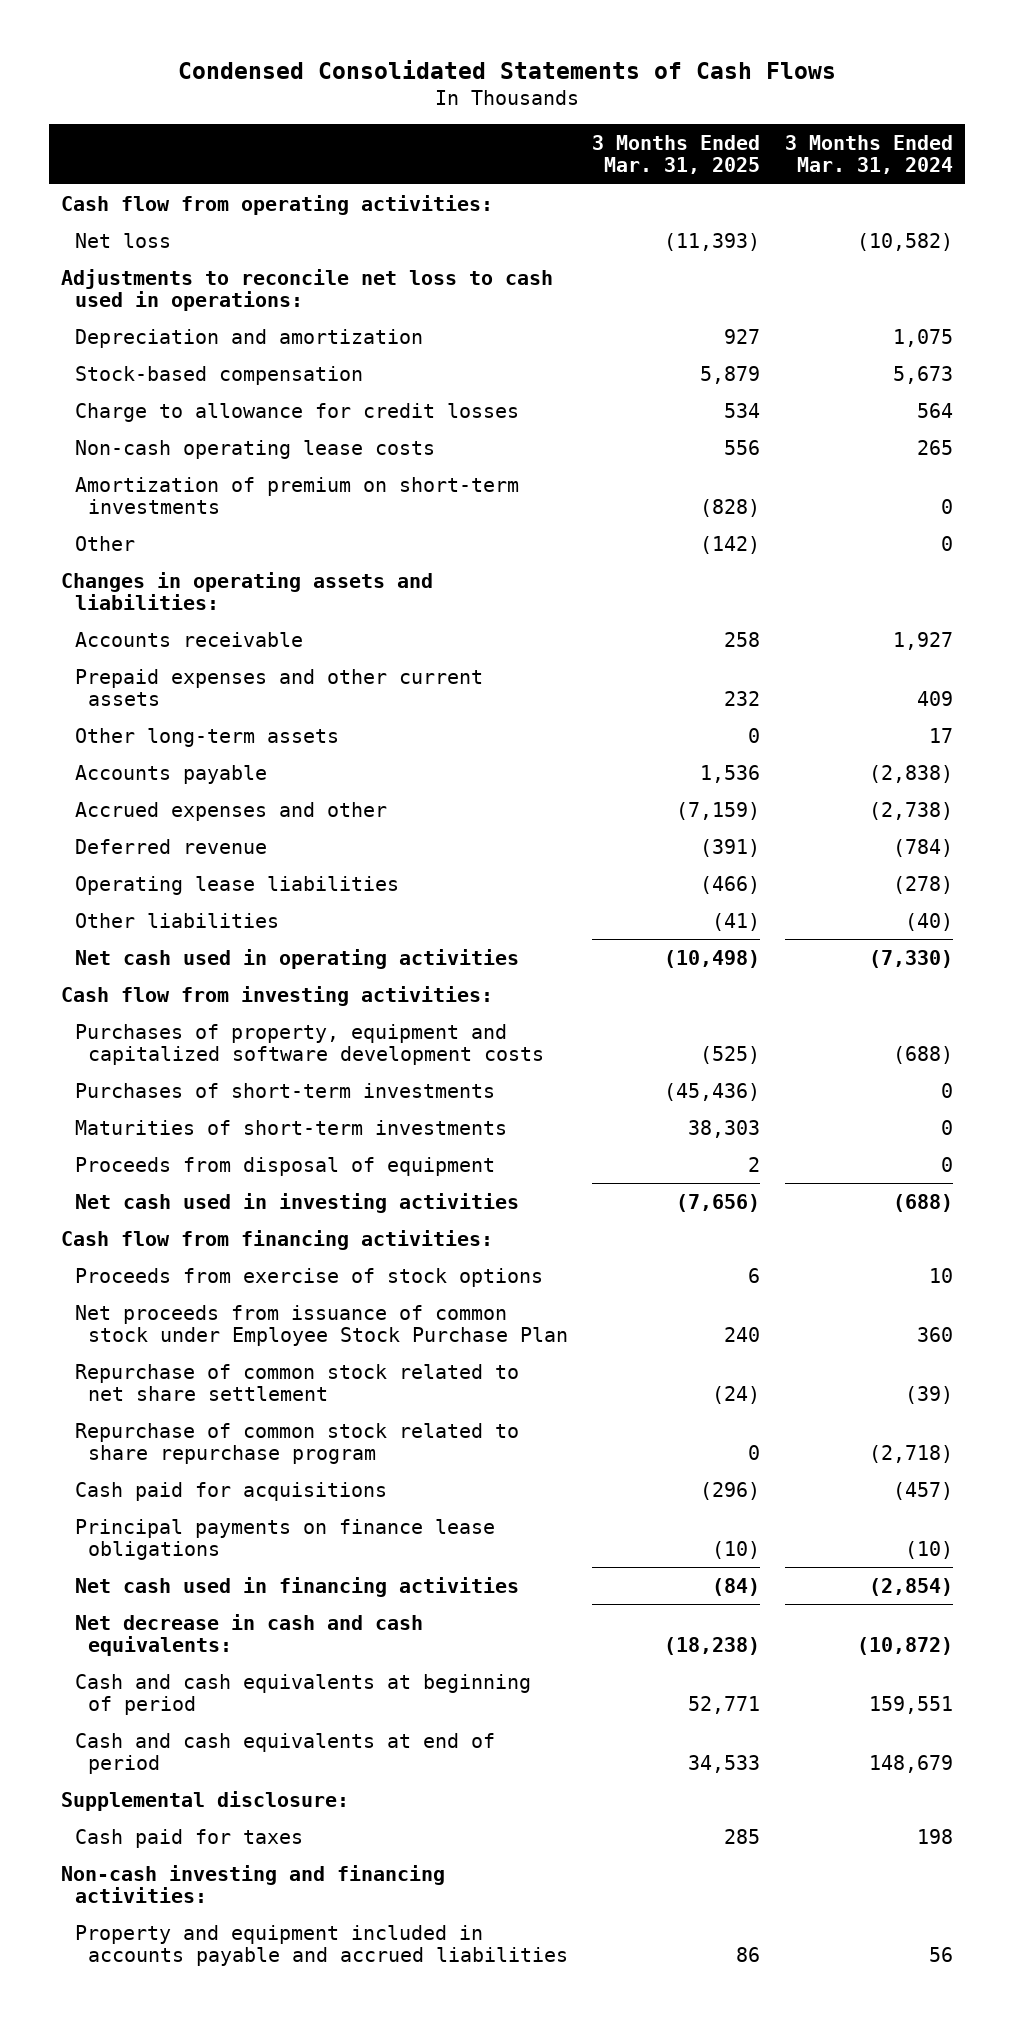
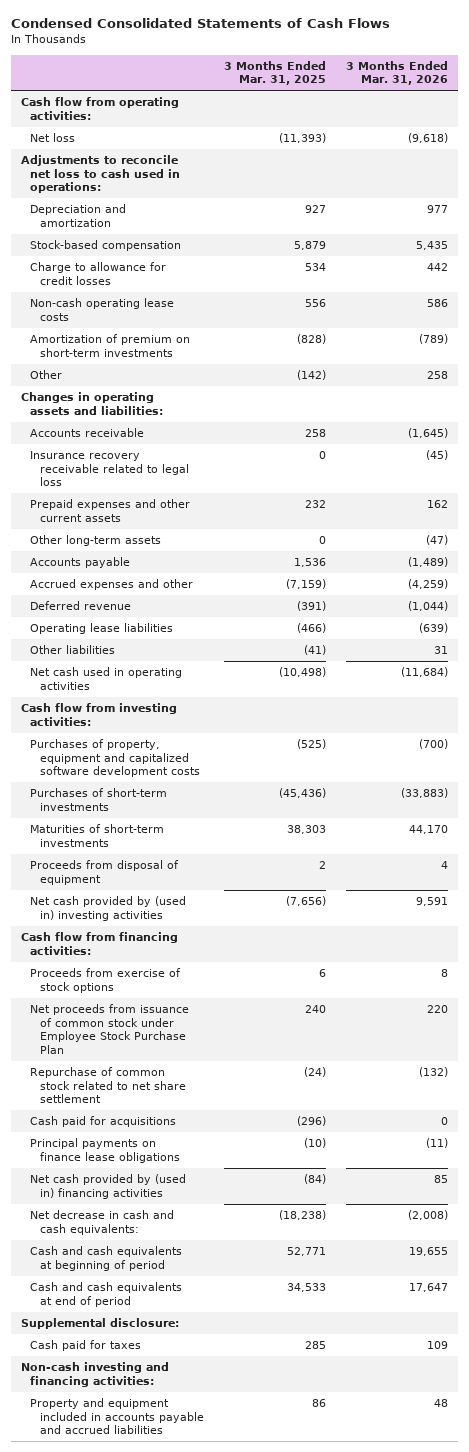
[784,134,953,175] 3 Months Ended Mar. 31, 2024 -> none
none -> [345,60,448,86] 3 Months Ended Mar. 31, 2026
none -> [30,451,190,487] Insurance recovery receivable related to legal loss
[74,1192,519,1213] Net cash used in investing activities -> [30,896,187,921] Net cash provided by (used in) investing activities
[74,1422,519,1464] Repurchase of common stock related to share repurchase program -> none
[74,1576,519,1597] Net cash used in financing activities -> [30,1174,187,1199] Net cash provided by (used in) financing activities

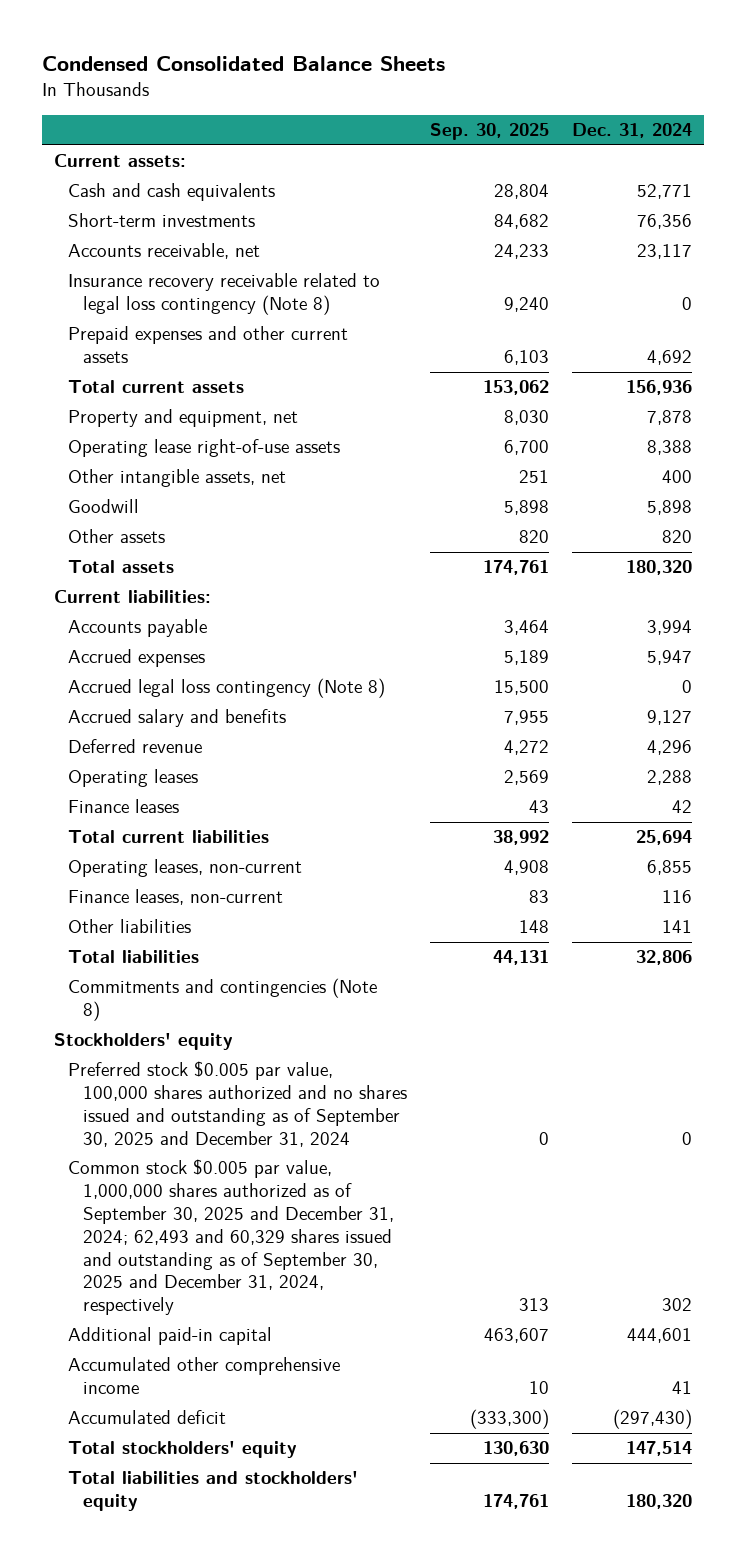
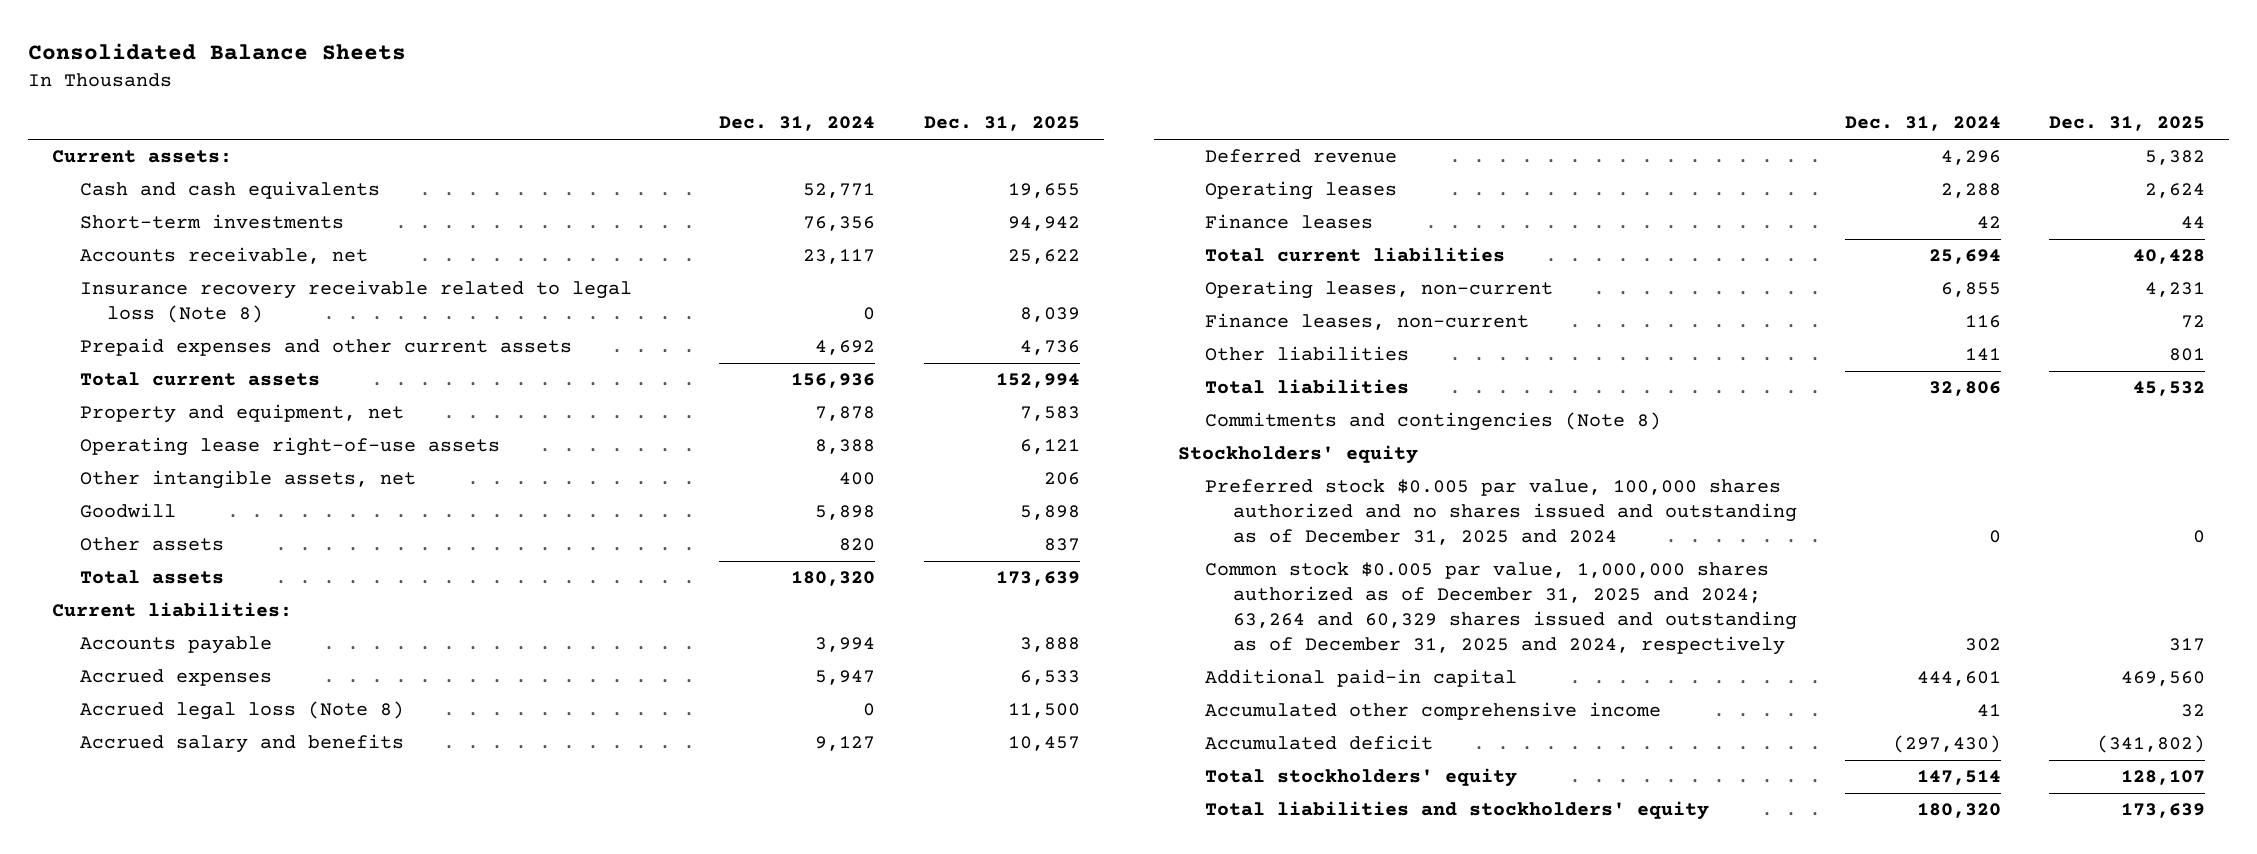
[42,56,446,72] Condensed Consolidated Balance Sheets -> [28,43,407,61] Consolidated Balance Sheets
[429,123,549,141] Sep. 30, 2025 -> none
none -> [923,116,1080,132] Dec. 31, 2025
[68,273,381,316] Insurance recovery receivable related to legal loss contingency (Note 8) -> [79,280,632,324] Insurance recovery receivable related to legal loss (Note 8)
[68,678,386,699] Accrued legal loss contingency (Note 8) -> [79,701,404,721] Accrued legal loss (Note 8)
[68,1061,407,1147] Preferred stock $0.005 par value, 100,000 shares authorized and no shares issued and outstanding as of September 30, 2025 and December 31, 2024 -> [1205,479,1797,546] Preferred stock $0.005 par value, 100,000 shares authorized and no shares issued and outstanding as of December 31, 2025 and 2024
[68,1159,394,1316] Common stock $0.005 par value, 1,000,000 shares authorized as of September 30, 2025 and December 31, 2024; 62,493 and 60,329 shares issued and outstanding as of September 30, 2025 and December 31, 2024, respectively -> [1205,562,1797,656] Common stock $0.005 par value, 1,000,000 shares authorized as of December 31, 2025 and 2024; 63,264 and 60,329 shares issued and outstanding as of December 31, 2025 and 2024, respectively

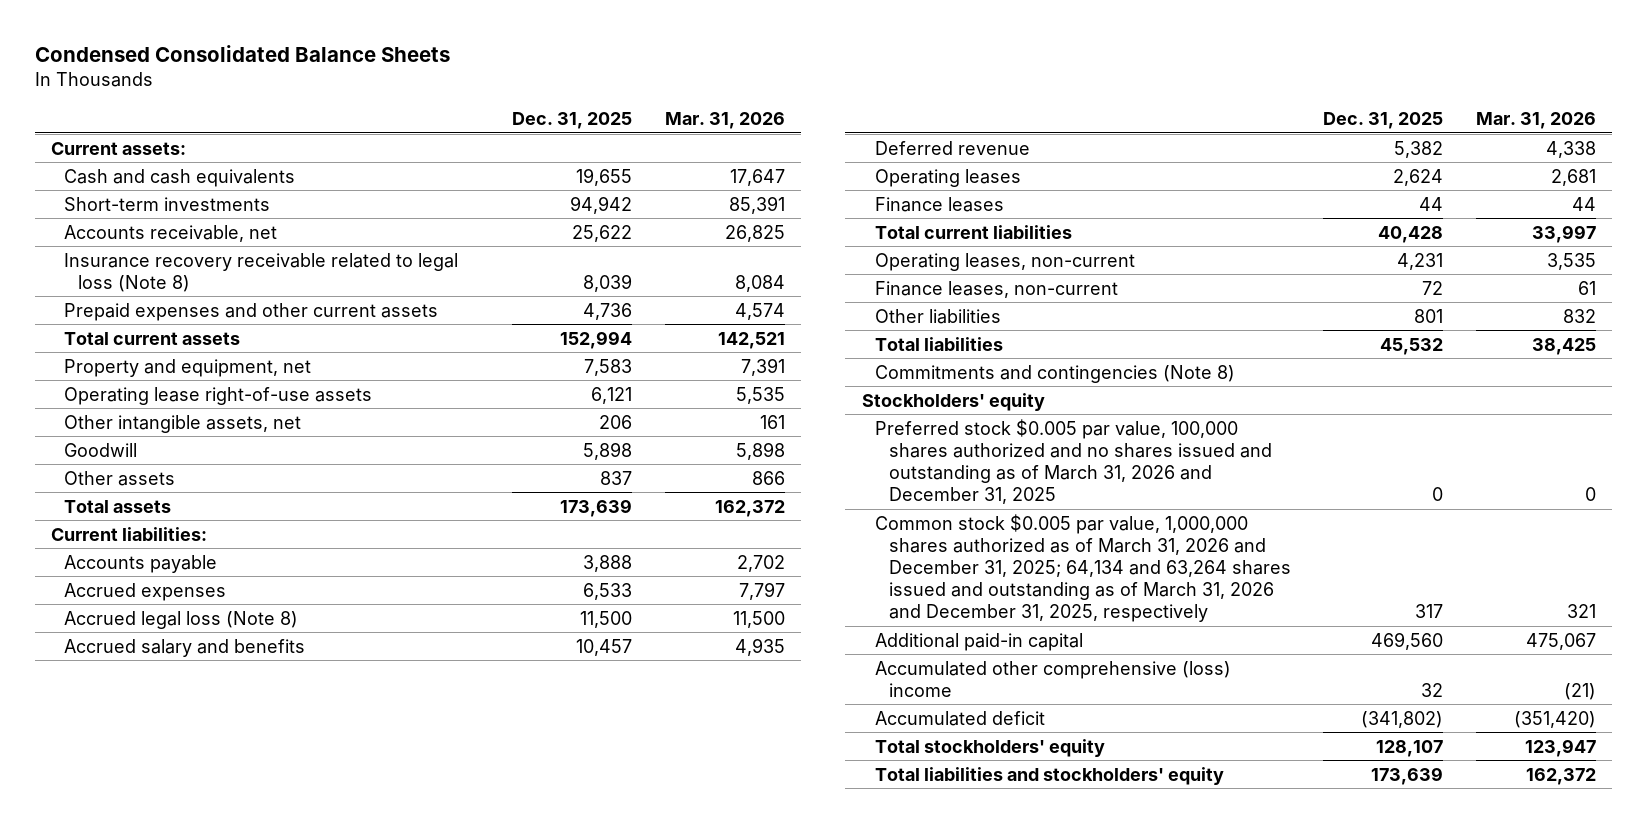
[28,43,407,61] Consolidated Balance Sheets -> [34,45,450,63] Condensed Consolidated Balance Sheets
[719,116,876,132] Dec. 31, 2024 -> none
none -> [664,111,785,129] Mar. 31, 2026
[1205,479,1797,546] Preferred stock $0.005 par value, 100,000 shares authorized and no shares issued and outstanding as of December 31, 2025 and 2024 -> [875,418,1273,505] Preferred stock $0.005 par value, 100,000 shares authorized and no shares issued and outstanding as of March 31, 2026 and December 31, 2025
[1205,562,1797,656] Common stock $0.005 par value, 1,000,000 shares authorized as of December 31, 2025 and 2024; 63,264 and 60,329 shares issued and outstanding as of December 31, 2025 and 2024, respectively -> [875,513,1292,623] Common stock $0.005 par value, 1,000,000 shares authorized as of March 31, 2026 and December 31, 2025; 64,134 and 63,264 shares issued and outstanding as of March 31, 2026 and December 31, 2025, respectively
[1205,702,1662,721] Accumulated other comprehensive income -> [875,660,1232,697] Accumulated other comprehensive (loss) income

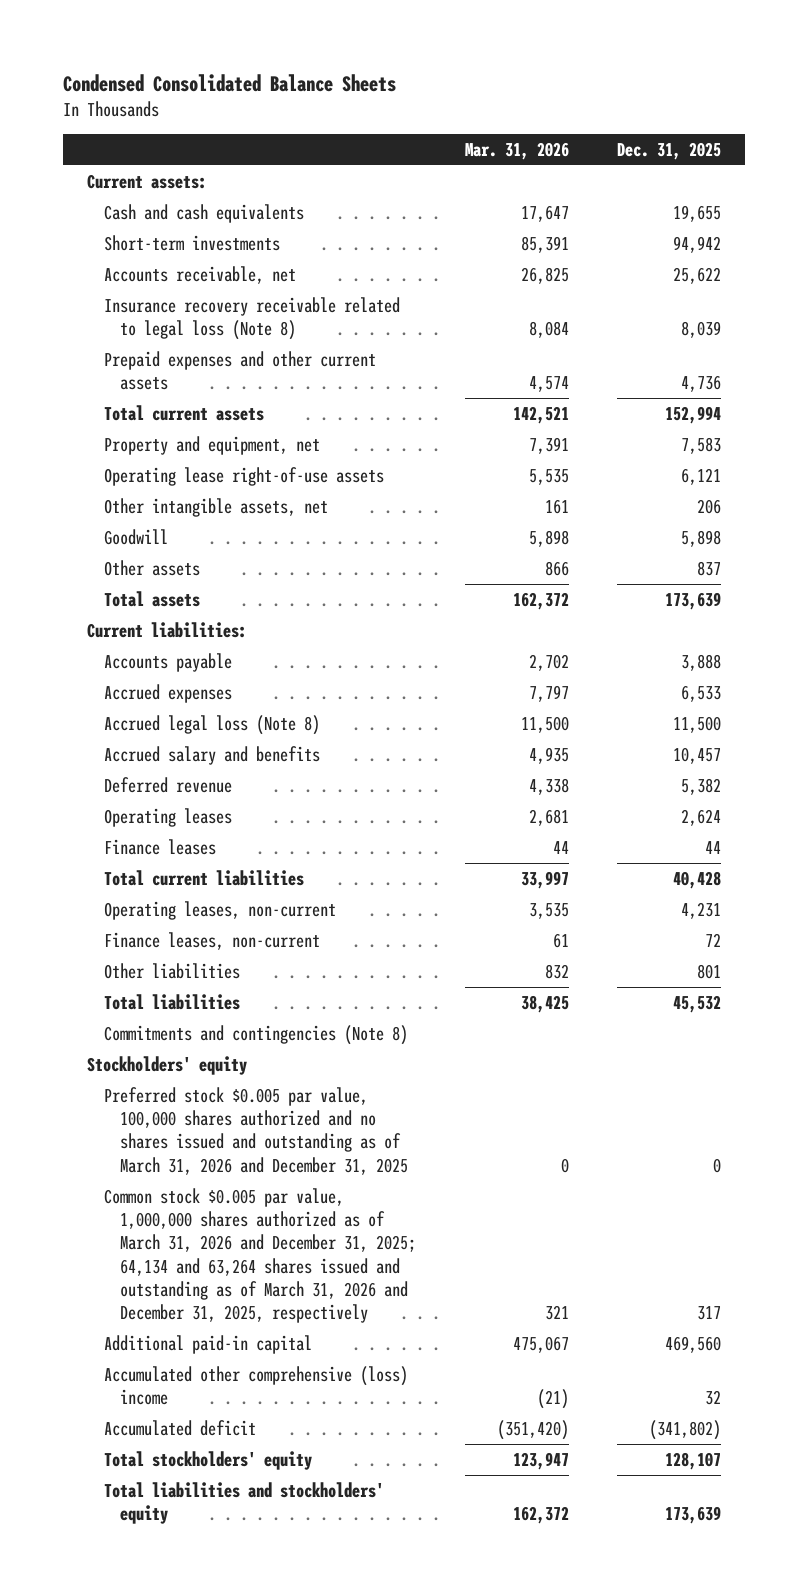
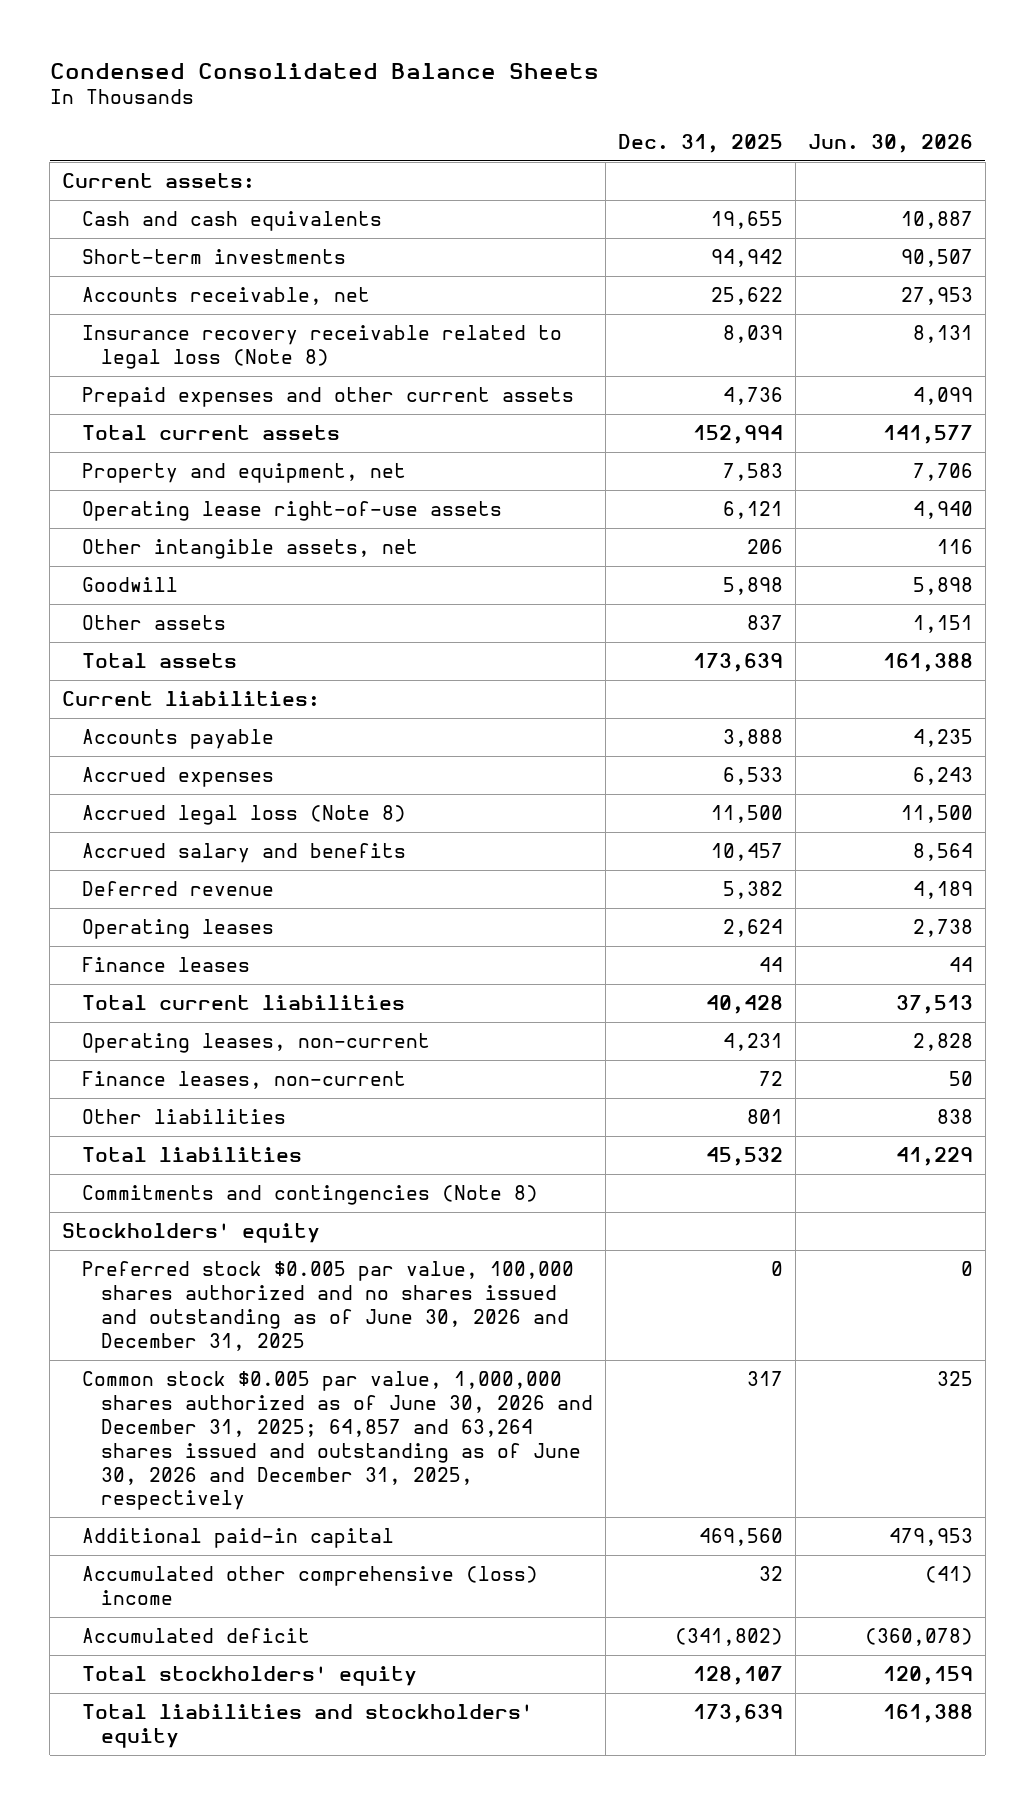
[464,141,569,160] Mar. 31, 2026 -> none
none -> [807,134,973,154] Jun. 30, 2026
[103,1086,409,1175] Preferred stock $0.005 par value, 100,000 shares authorized and no shares issued and outstanding as of March 31, 2026 and December 31, 2025 -> [81,1261,574,1351] Preferred stock $0.005 par value, 100,000 shares authorized and no shares issued and outstanding as of June 30, 2026 and December 31, 2025
[103,1187,417,1324] Common stock $0.005 par value, 1,000,000 shares authorized as of March 31, 2026 and December 31, 2025; 64,134 and 63,264 shares issued and outstanding as of March 31, 2026 and December 31, 2025, respectively -> [81,1371,594,1511] Common stock $0.005 par value, 1,000,000 shares authorized as of June 30, 2026 and December 31, 2025; 64,857 and 63,264 shares issued and outstanding as of June 30, 2026 and December 31, 2025, respectively

